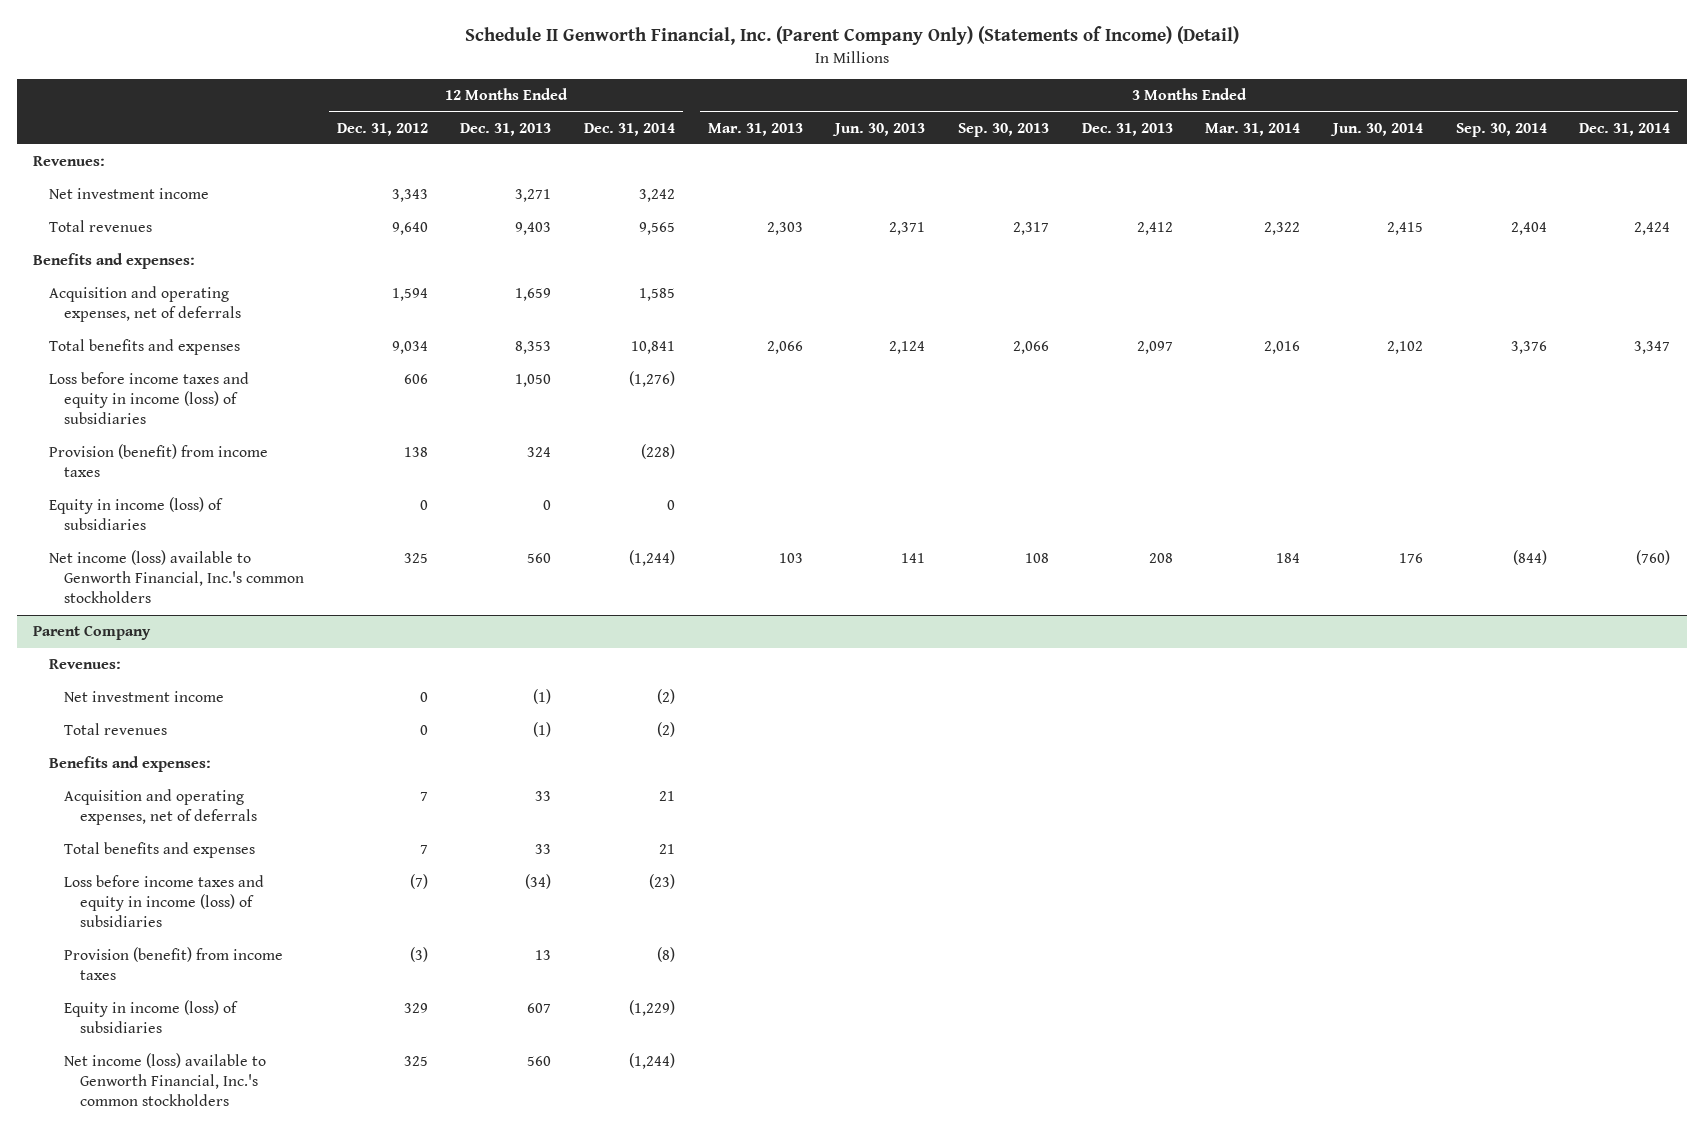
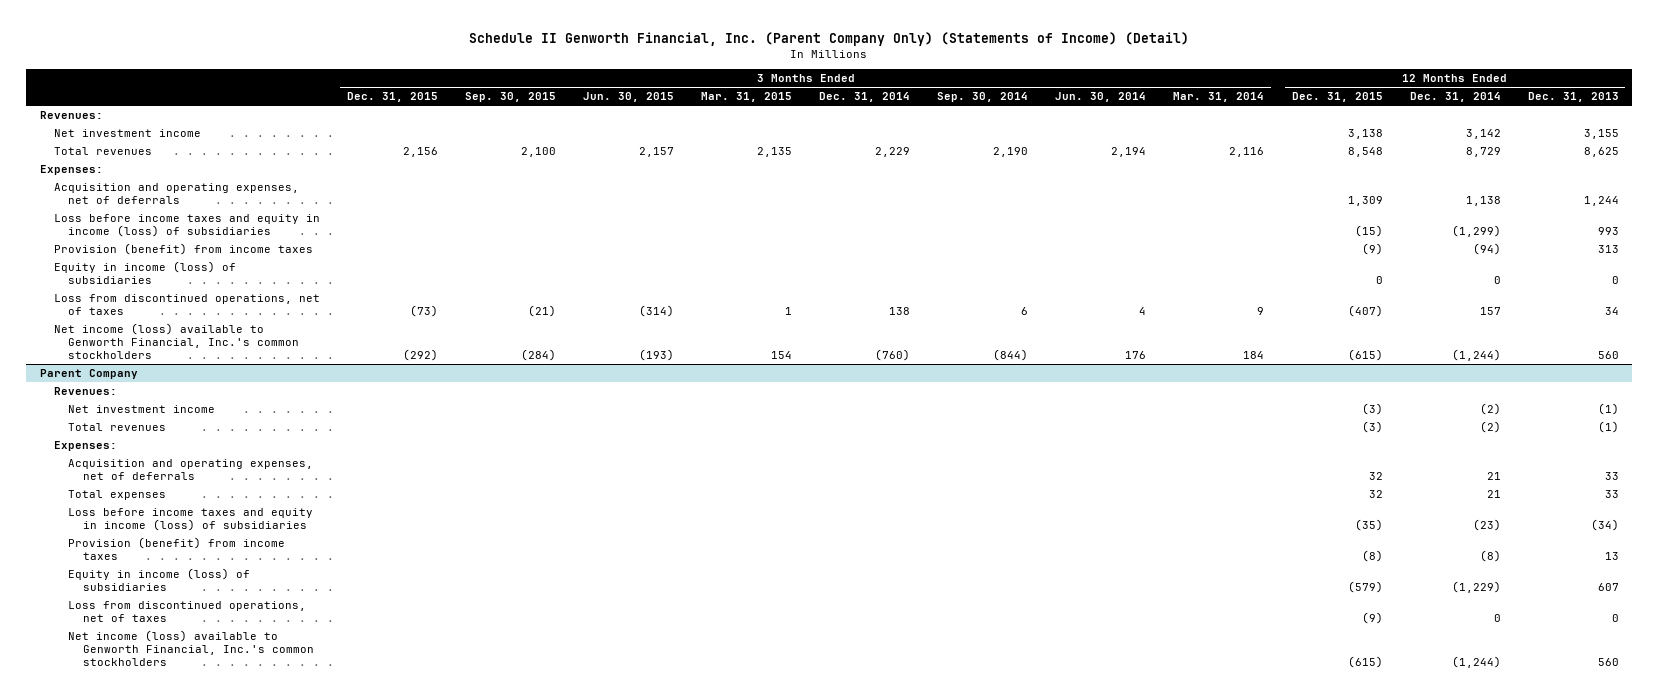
[336,122,428,136] Dec. 31, 2012 -> none
[707,122,803,136] Mar. 31, 2013 -> none
[832,122,926,136] Jun. 30, 2013 -> none
[958,122,1050,137] Sep. 30, 2013 -> none
[1081,122,1173,136] Dec. 31, 2013 -> none
none -> [347,92,439,103] Dec. 31, 2015
none -> [465,92,557,103] Sep. 30, 2015
none -> [583,92,675,103] Jun. 30, 2015
none -> [701,92,793,103] Mar. 31, 2015
none -> [1291,92,1383,103] Dec. 31, 2015
[33,253,196,270] Benefits and expenses: -> none
[48,339,240,356] Total benefits and expenses -> none
[515,189,552,203] 3,271 -> [1583,129,1619,140] 3,155
[639,189,676,203] 3,242 -> [1465,129,1501,140] 3,142
[515,222,552,236] 9,403 -> [1583,147,1619,158] 8,625
[639,222,676,236] 9,565 -> [1465,147,1501,158] 8,729
[1264,222,1301,236] 2,322 -> [1229,147,1265,158] 2,116
[1386,222,1423,236] 2,415 -> [1111,147,1147,158] 2,194
[1510,222,1547,236] 2,404 -> [993,147,1029,158] 2,190
[1634,222,1671,236] 2,424 -> [875,147,911,158] 2,229
none -> [39,165,103,176] Expenses:
[515,288,552,302] 1,659 -> [1583,195,1619,206] 1,244
[639,288,676,302] 1,585 -> [1465,195,1501,206] 1,138
[515,374,552,388] 1,050 -> [1597,226,1619,235] 993
[629,371,676,388] (1,276) -> [1451,224,1501,237] (1,299)
[527,447,552,458] 324 -> [1597,245,1619,254] 313
[641,444,676,460] (228) -> [1472,243,1501,256] (94)
none -> [54,294,321,315] Loss from discontinued operations, net of taxes
[48,756,211,773] Benefits and expenses: -> none
none -> [54,441,118,452] Expenses:
[64,842,256,859] Total benefits and expenses -> [68,490,167,501] Total expenses
none -> [68,601,307,622] Loss from discontinued operations, net of taxes

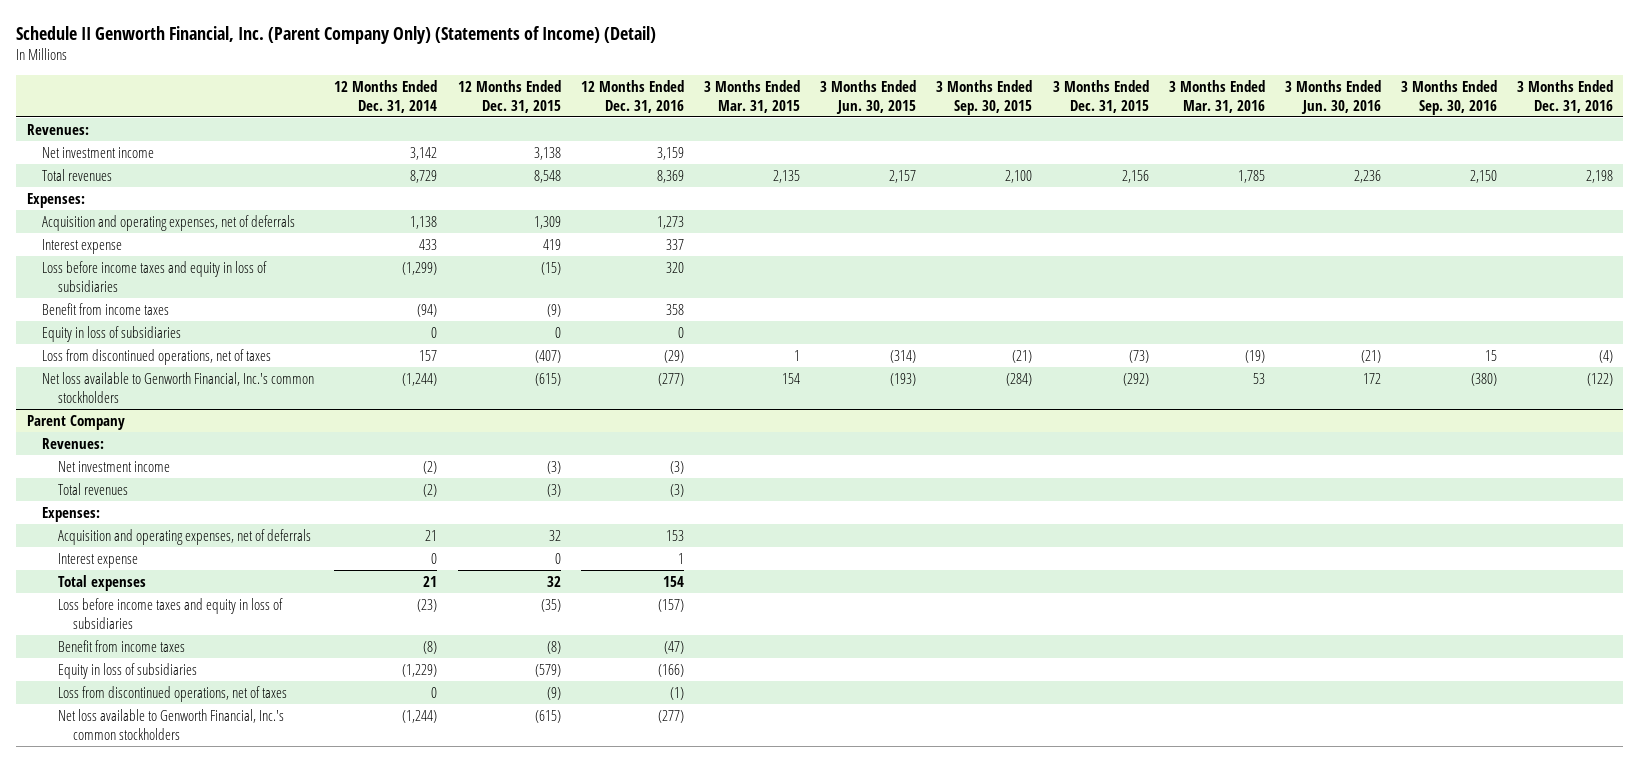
[819,92,911,103] Dec. 31, 2014 -> none
[937,92,1029,103] Sep. 30, 2014 -> none
[1055,92,1147,103] Jun. 30, 2014 -> none
[1173,92,1265,103] Mar. 31, 2014 -> none
[1527,92,1619,103] Dec. 31, 2013 -> none
none -> [580,79,684,113] 12 Months Ended Dec. 31, 2016
none -> [1168,79,1265,113] 3 Months Ended Mar. 31, 2016
none -> [1284,79,1381,114] 3 Months Ended Jun. 30, 2016
none -> [1401,79,1498,115] 3 Months Ended Sep. 30, 2016
none -> [1517,79,1614,113] 3 Months Ended Dec. 31, 2016
none -> [42,238,123,254] Interest expense
[54,214,321,237] Loss before income taxes and equity in income (loss) of subsidiaries -> [42,260,268,292] Loss before income taxes and equity in loss of subsidiaries
[54,243,314,256] Provision (benefit) from income taxes -> [42,302,170,315] Benefit from income taxes
[54,261,237,284] Equity in income (loss) of subsidiaries -> [42,325,182,342] Equity in loss of subsidiaries
[54,323,300,359] Net income (loss) available to Genworth Financial, Inc.'s common stockholders -> [42,371,315,403] Net loss available to Genworth Financial, Inc.'s common stockholders
none -> [57,552,138,568] Interest expense
[68,508,314,531] Loss before income taxes and equity in income (loss) of subsidiaries -> [57,597,283,629] Loss before income taxes and equity in loss of subsidiaries
[68,537,286,560] Provision (benefit) from income taxes -> [57,639,185,652] Benefit from income taxes
[68,568,251,591] Equity in income (loss) of subsidiaries -> [57,662,197,679] Equity in loss of subsidiaries
[68,630,314,666] Net income (loss) available to Genworth Financial, Inc.'s common stockholders -> [57,708,284,740] Net loss available to Genworth Financial, Inc.'s common stockholders

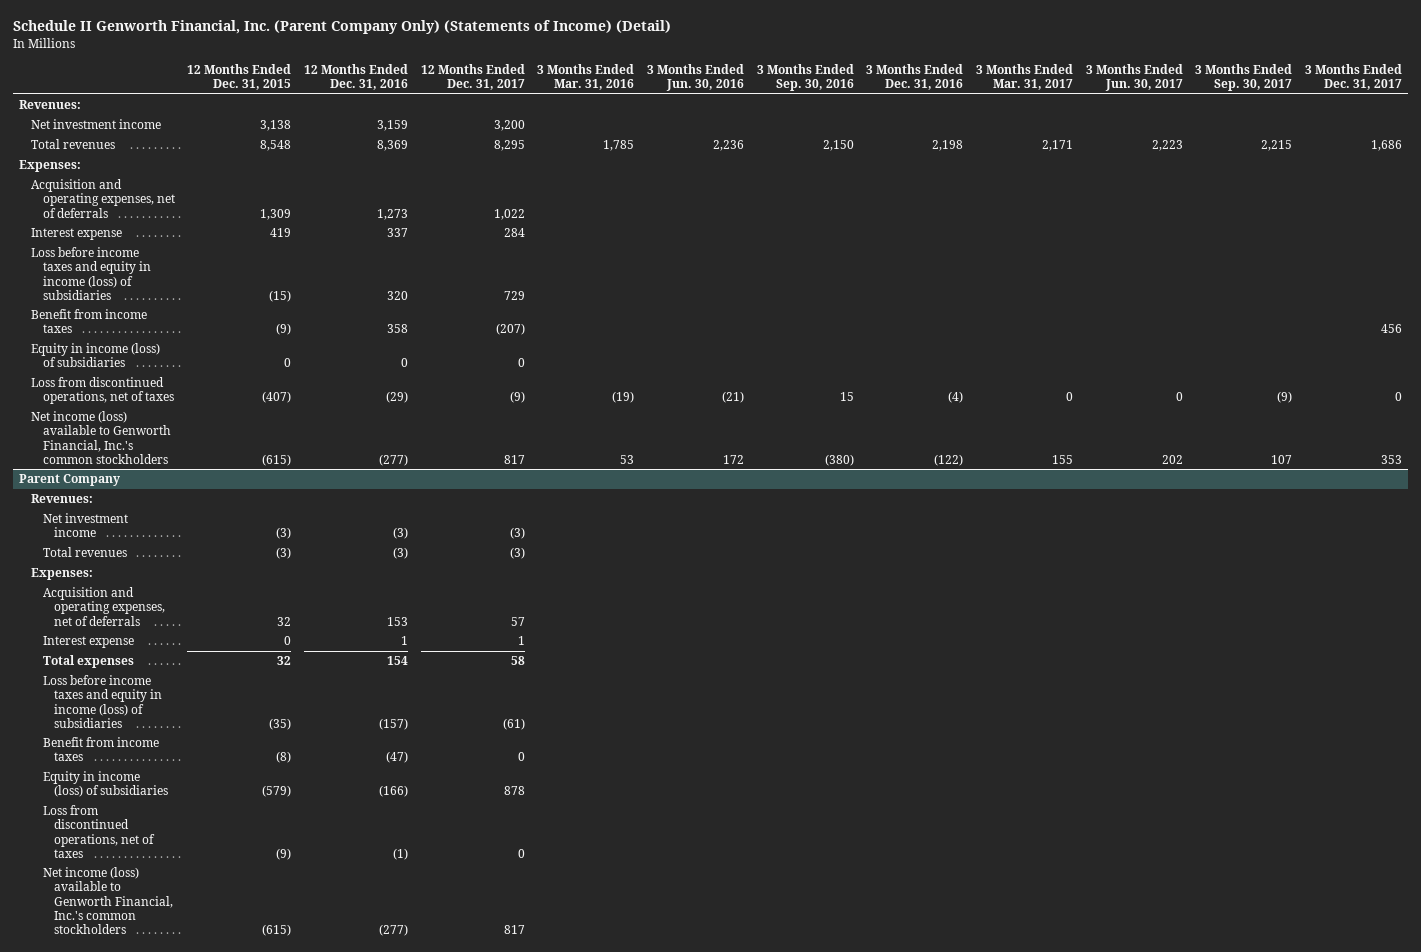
[334,79,438,113] 12 Months Ended Dec. 31, 2014 -> none
[703,79,800,113] 3 Months Ended Mar. 31, 2015 -> none
[820,79,917,114] 3 Months Ended Jun. 30, 2015 -> none
[936,79,1033,115] 3 Months Ended Sep. 30, 2015 -> none
[1052,79,1149,113] 3 Months Ended Dec. 31, 2015 -> none
none -> [420,64,525,91] 12 Months Ended Dec. 31, 2017
none -> [976,64,1074,91] 3 Months Ended Mar. 31, 2017
none -> [1085,64,1183,92] 3 Months Ended Jun. 30, 2017
none -> [1195,64,1293,92] 3 Months Ended Sep. 30, 2017
none -> [1305,64,1403,91] 3 Months Ended Dec. 31, 2017
[42,260,268,292] Loss before income taxes and equity in loss of subsidiaries -> [30,247,151,300] Loss before income taxes and equity in income (loss) of subsidiaries
[42,325,182,342] Equity in loss of subsidiaries -> [30,343,160,368] Equity in income (loss) of subsidiaries
[42,371,315,403] Net loss available to Genworth Financial, Inc.'s common stockholders -> [30,411,171,464] Net income (loss) available to Genworth Financial, Inc.'s common stockholders
[57,597,283,629] Loss before income taxes and equity in loss of subsidiaries -> [42,675,163,728] Loss before income taxes and equity in income (loss) of subsidiaries
[57,662,197,679] Equity in loss of subsidiaries -> [42,771,169,798] Equity in income (loss) of subsidiaries
[57,708,284,740] Net loss available to Genworth Financial, Inc.'s common stockholders -> [42,867,174,934] Net income (loss) available to Genworth Financial, Inc.'s common stockholders

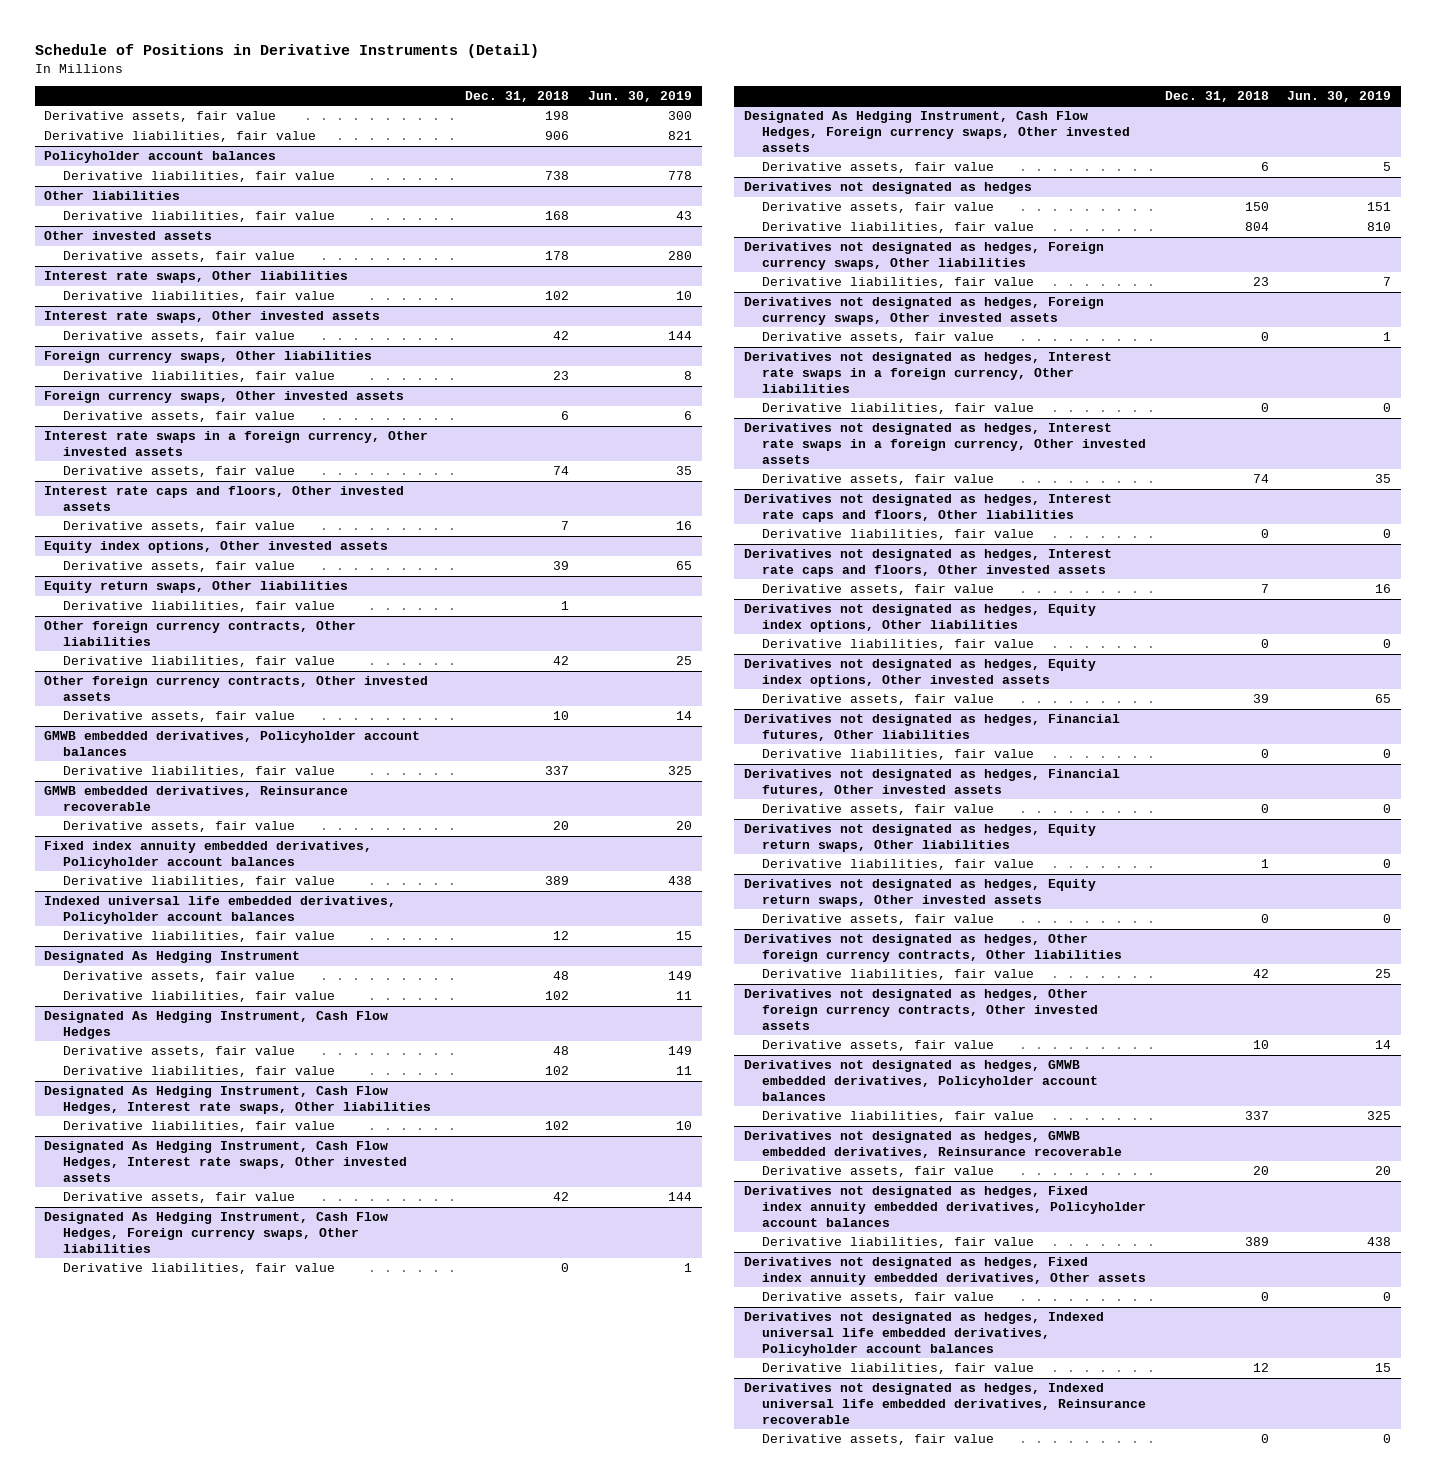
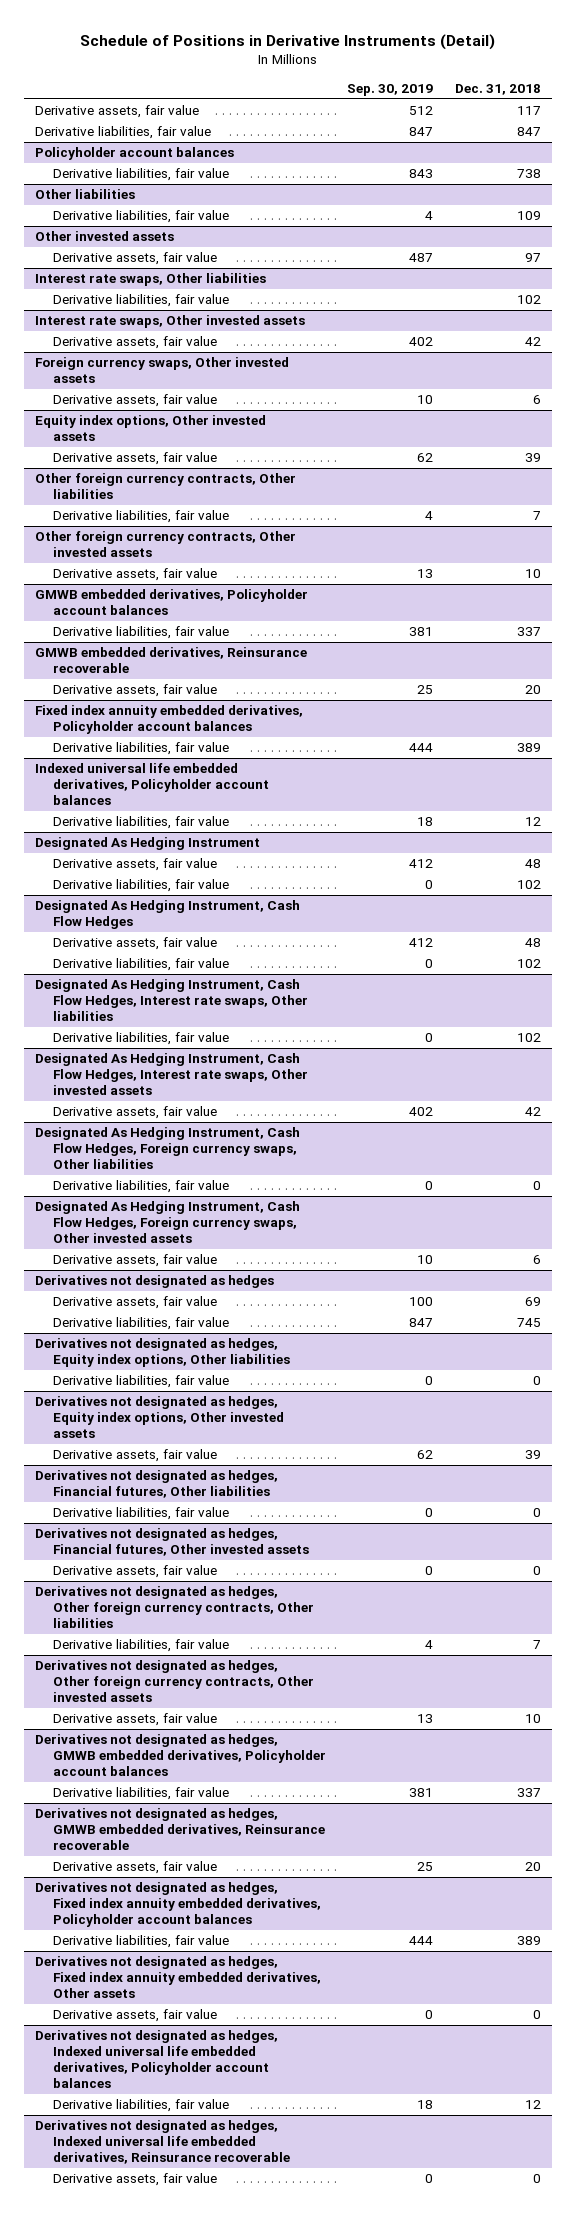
[588,90,693,102] Jun. 30, 2019 -> none
none -> [347,83,434,96] Sep. 30, 2019
[545,111,570,121] 198 -> [517,106,542,116] 117
[545,131,570,141] 906 -> [517,127,542,137] 847
[545,211,570,221] 168 -> [517,211,542,221] 109
[545,251,570,261] 178 -> [525,253,542,263] 97
[44,351,373,364] Foreign currency swaps, Other liabilities -> none
[62,371,335,383] Derivative liabilities, fair value -> none
[44,431,429,457] Interest rate swaps in a foreign currency, Other invested assets -> none
[62,466,295,478] Derivative assets, fair value -> none
[44,486,405,512] Interest rate caps and floors, Other invested assets -> none
[62,521,295,533] Derivative assets, fair value -> none
[44,581,349,594] Equity return swaps, Other liabilities -> none
[62,601,335,613] Derivative liabilities, fair value -> none
[553,656,570,666] 42 -> [533,511,542,521] 7
[743,242,1104,271] Derivatives not designated as hedges, Foreign currency swaps, Other liabilities -> none
[761,277,1034,289] Derivative liabilities, fair value -> none
[743,297,1104,326] Derivatives not designated as hedges, Foreign currency swaps, Other invested assets -> none
[761,332,994,344] Derivative assets, fair value -> none
[743,352,1112,393] Derivatives not designated as hedges, Interest rate swaps in a foreign currency, Other liabilities -> none
[761,403,1034,415] Derivative liabilities, fair value -> none
[743,423,1146,464] Derivatives not designated as hedges, Interest rate swaps in a foreign currency, Other invested assets -> none
[761,474,994,486] Derivative assets, fair value -> none
[743,494,1112,523] Derivatives not designated as hedges, Interest rate caps and floors, Other liabilities -> none
[761,529,1034,541] Derivative liabilities, fair value -> none
[743,549,1112,578] Derivatives not designated as hedges, Interest rate caps and floors, Other invested assets -> none
[761,584,994,596] Derivative assets, fair value -> none
[1244,202,1269,212] 150 -> [525,1297,542,1307] 69
[1244,222,1269,232] 804 -> [517,1318,542,1328] 745
[743,824,1096,853] Derivatives not designated as hedges, Equity return swaps, Other liabilities -> none
[761,859,1034,871] Derivative liabilities, fair value -> none
[743,879,1096,908] Derivatives not designated as hedges, Equity return swaps, Other invested assets -> none
[761,914,994,926] Derivative assets, fair value -> none
[1252,969,1269,979] 42 -> [533,1640,542,1650] 7

